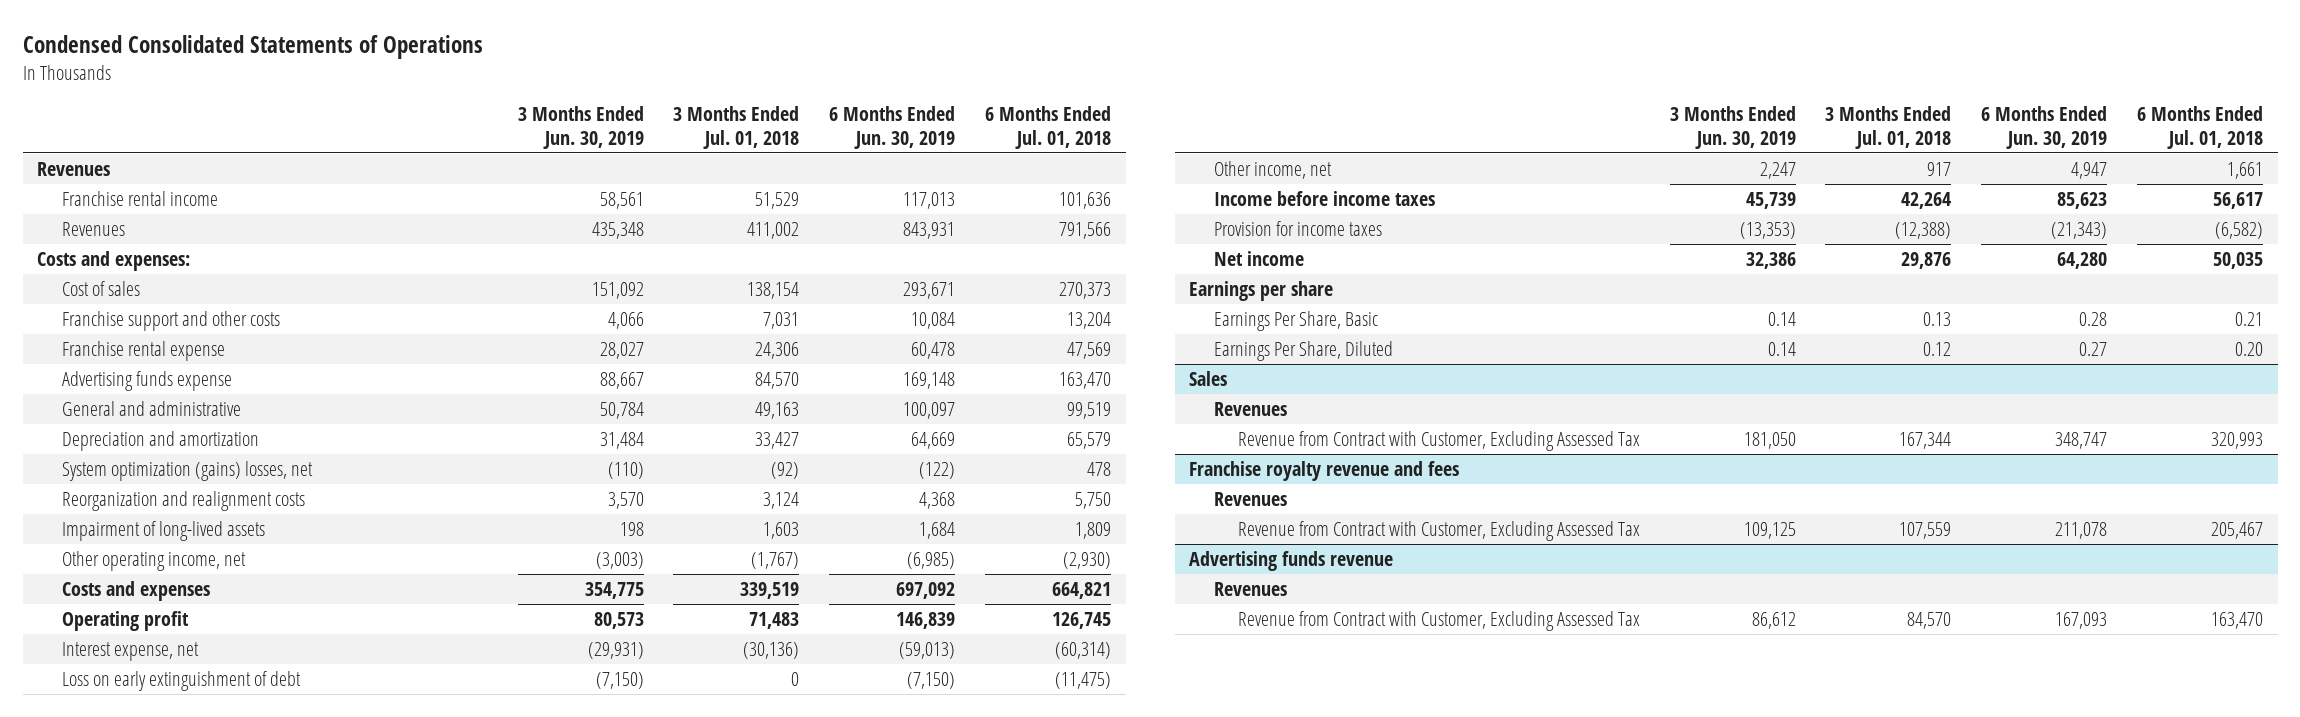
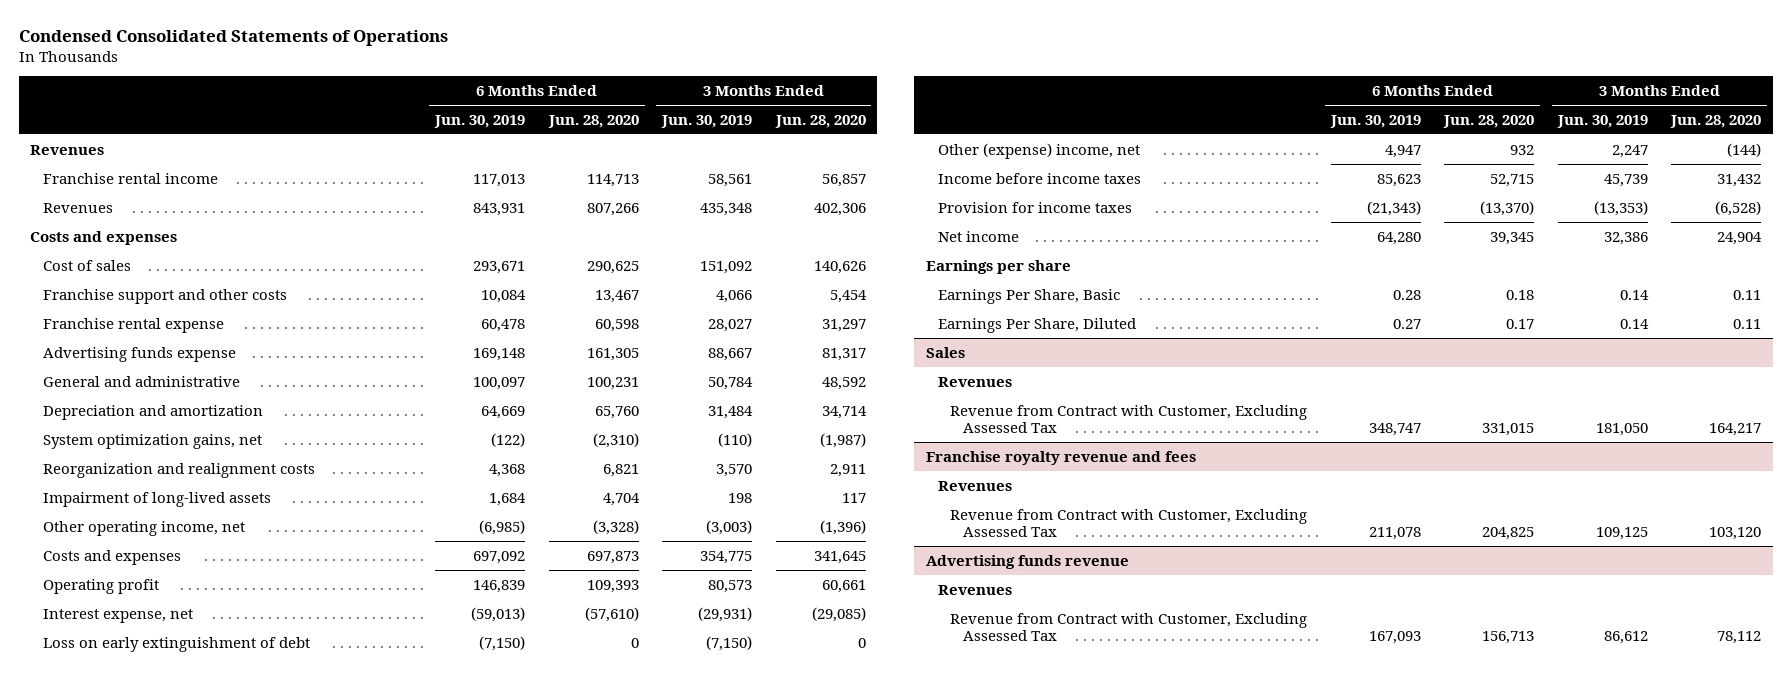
[673,106,800,149] 3 Months Ended Jul. 01, 2018 -> none
[984,106,1111,149] 6 Months Ended Jul. 01, 2018 -> none
none -> [547,114,639,128] Jun. 28, 2020
none -> [774,114,866,128] Jun. 28, 2020
[37,250,191,271] Costs and expenses: -> [30,230,178,245] Costs and expenses
[61,460,313,481] System optimization (gains) losses, net -> [42,433,262,449] System optimization gains, net
[1213,160,1332,179] Other income, net -> [938,142,1141,159] Other (expense) income, net

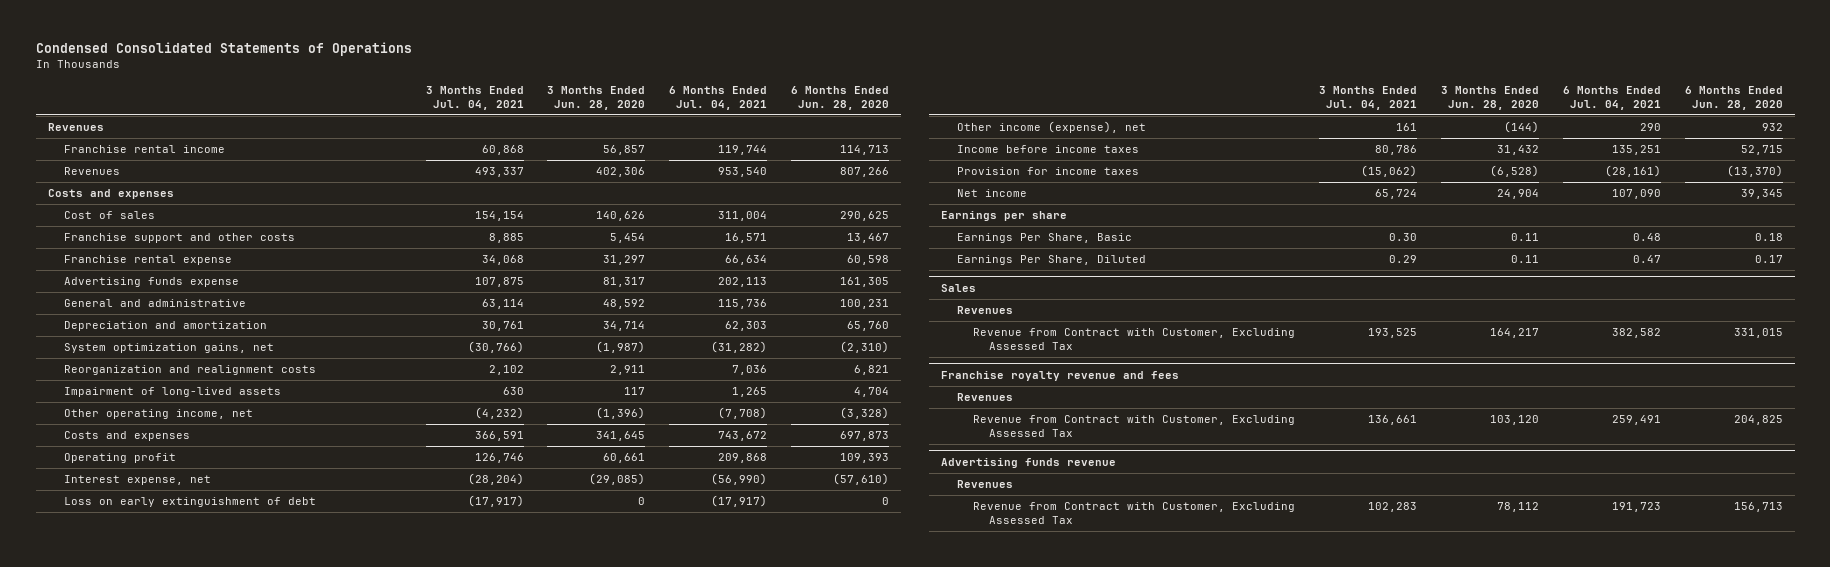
[434,114,526,128] Jun. 30, 2019 -> none
[661,114,753,128] Jun. 30, 2019 -> none
none -> [425,85,524,110] 3 Months Ended Jul. 04, 2021
none -> [669,85,768,110] 6 Months Ended Jul. 04, 2021
[938,142,1141,159] Other (expense) income, net -> [956,121,1146,134] Other income (expense), net

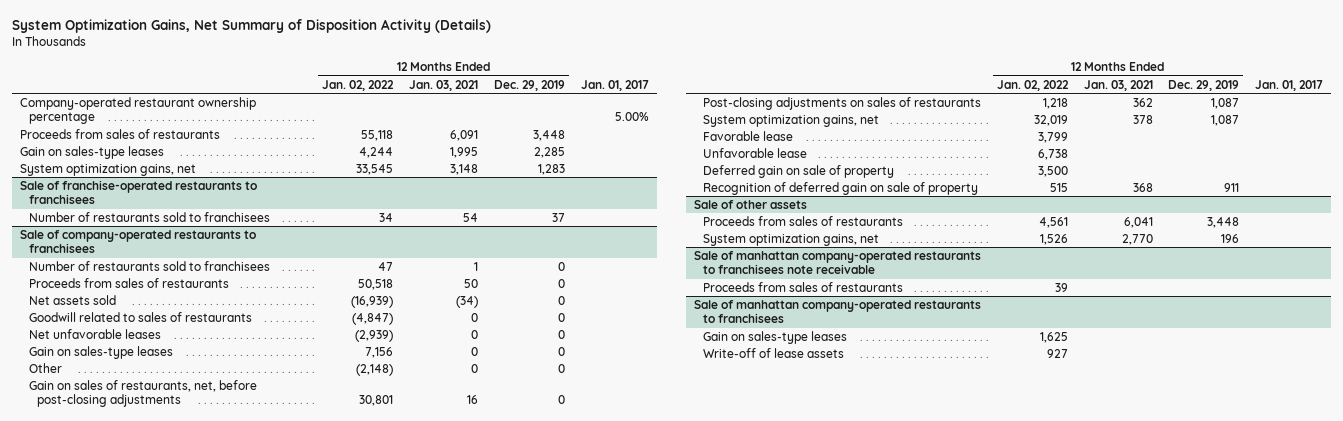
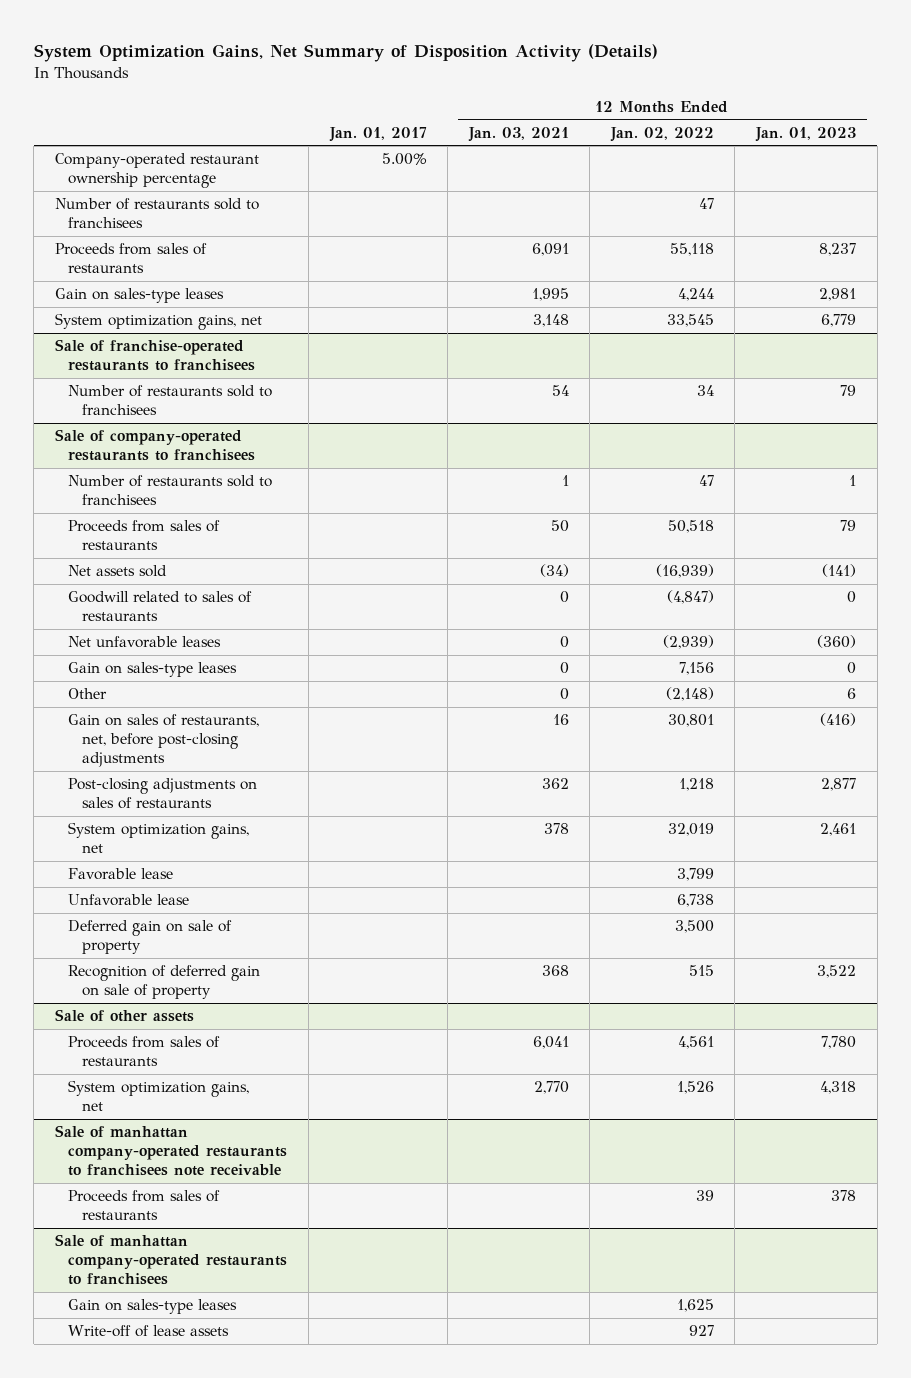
[493,79,565,91] Dec. 29, 2019 -> none
none -> [755,126,857,142] Jan. 01, 2023
none -> [54,198,259,229] Number of restaurants sold to franchisees

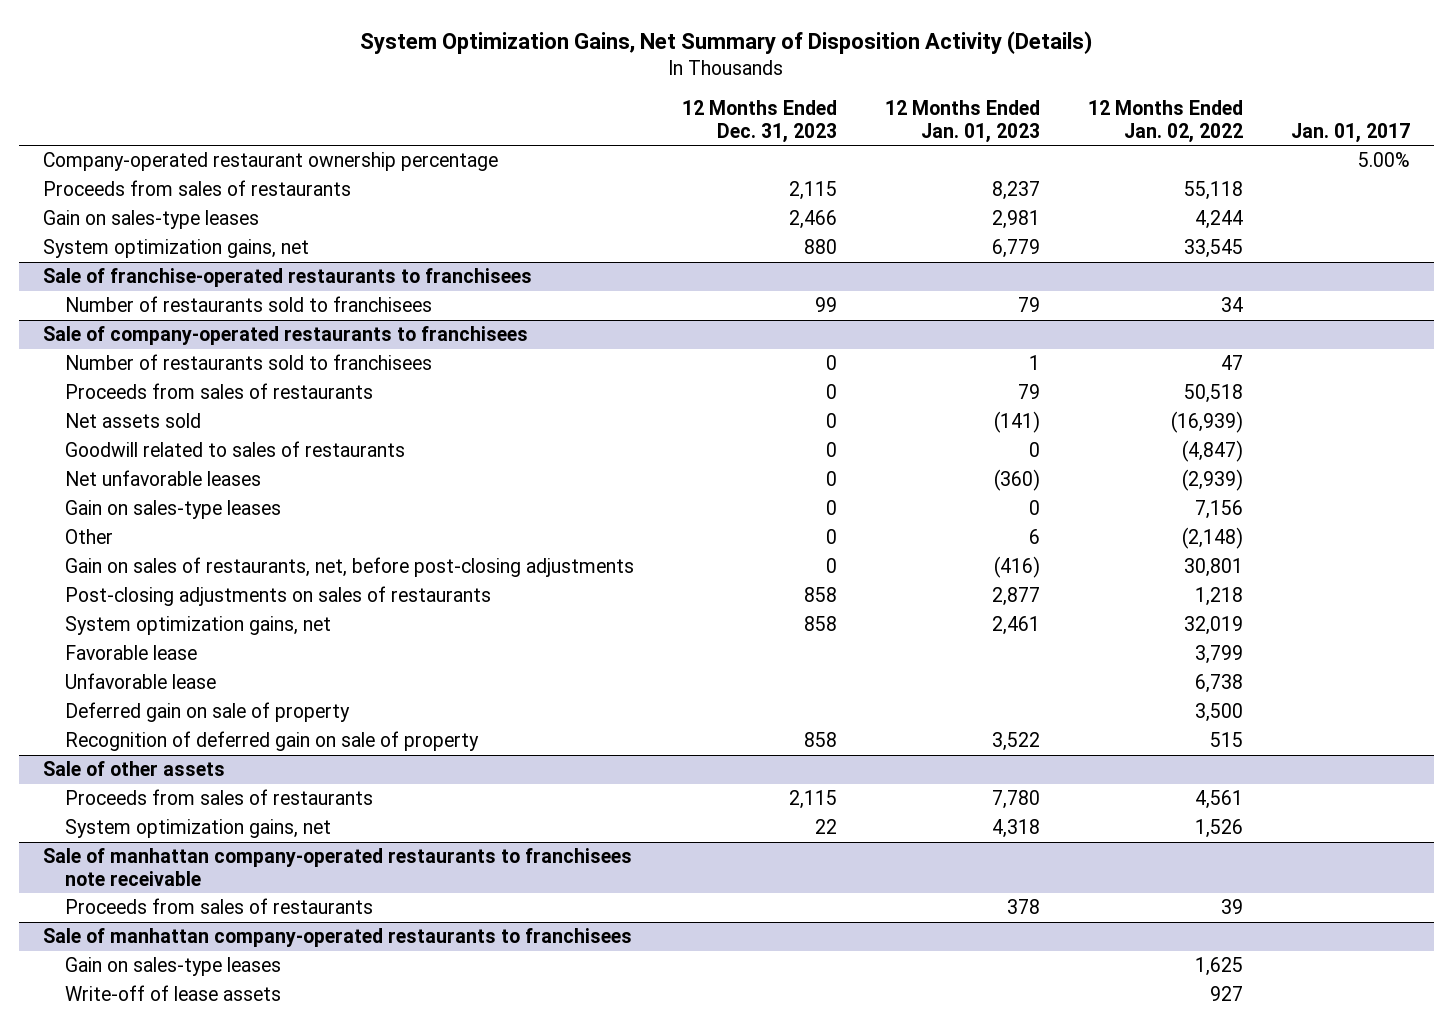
[467,126,569,142] Jan. 03, 2021 -> none
none -> [681,100,837,144] 12 Months Ended Dec. 31, 2023
[54,198,259,229] Number of restaurants sold to franchisees -> none

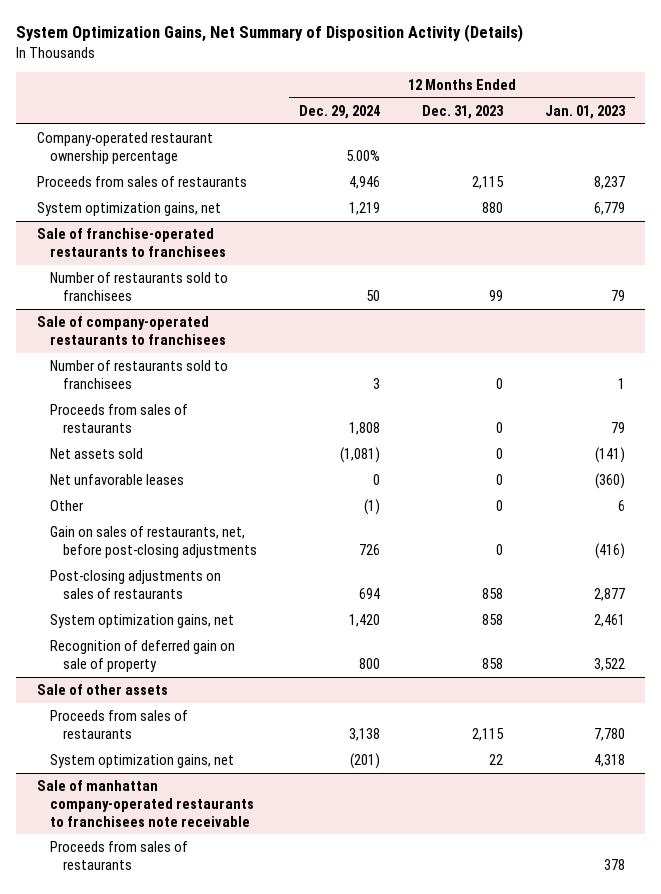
[1087,100,1243,144] 12 Months Ended Jan. 02, 2022 -> none
[1290,123,1410,144] Jan. 01, 2017 -> none
none -> [299,104,381,119] Dec. 29, 2024
[43,210,260,230] Gain on sales-type leases -> none
[64,441,405,458] Goodwill related to sales of restaurants -> none
[64,500,281,520] Gain on sales-type leases -> none
[64,645,197,661] Favorable lease -> none
[64,673,216,690] Unfavorable lease -> none
[64,702,350,723] Deferred gain on sale of property -> none
[43,928,633,948] Sale of manhattan company-operated restaurants to franchisees -> none
[64,957,281,977] Gain on sales-type leases -> none
[64,985,281,1002] Write-off of lease assets -> none

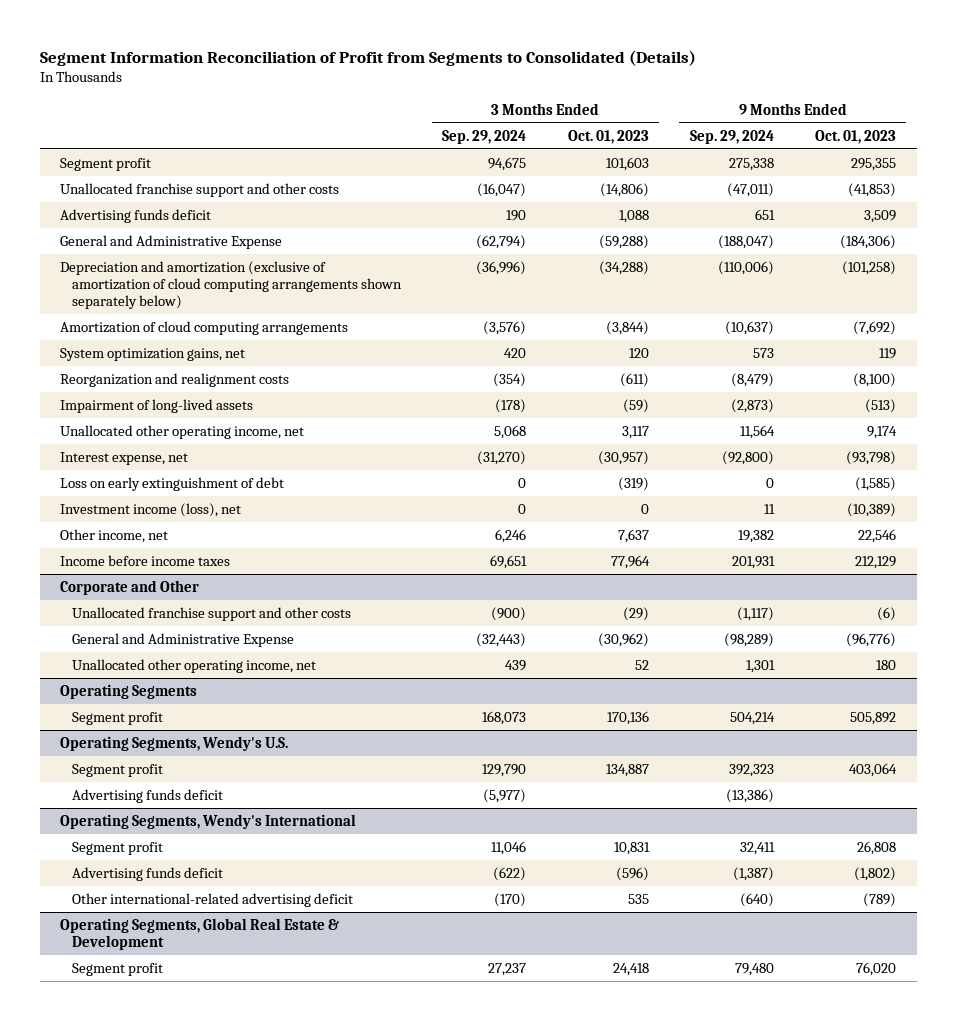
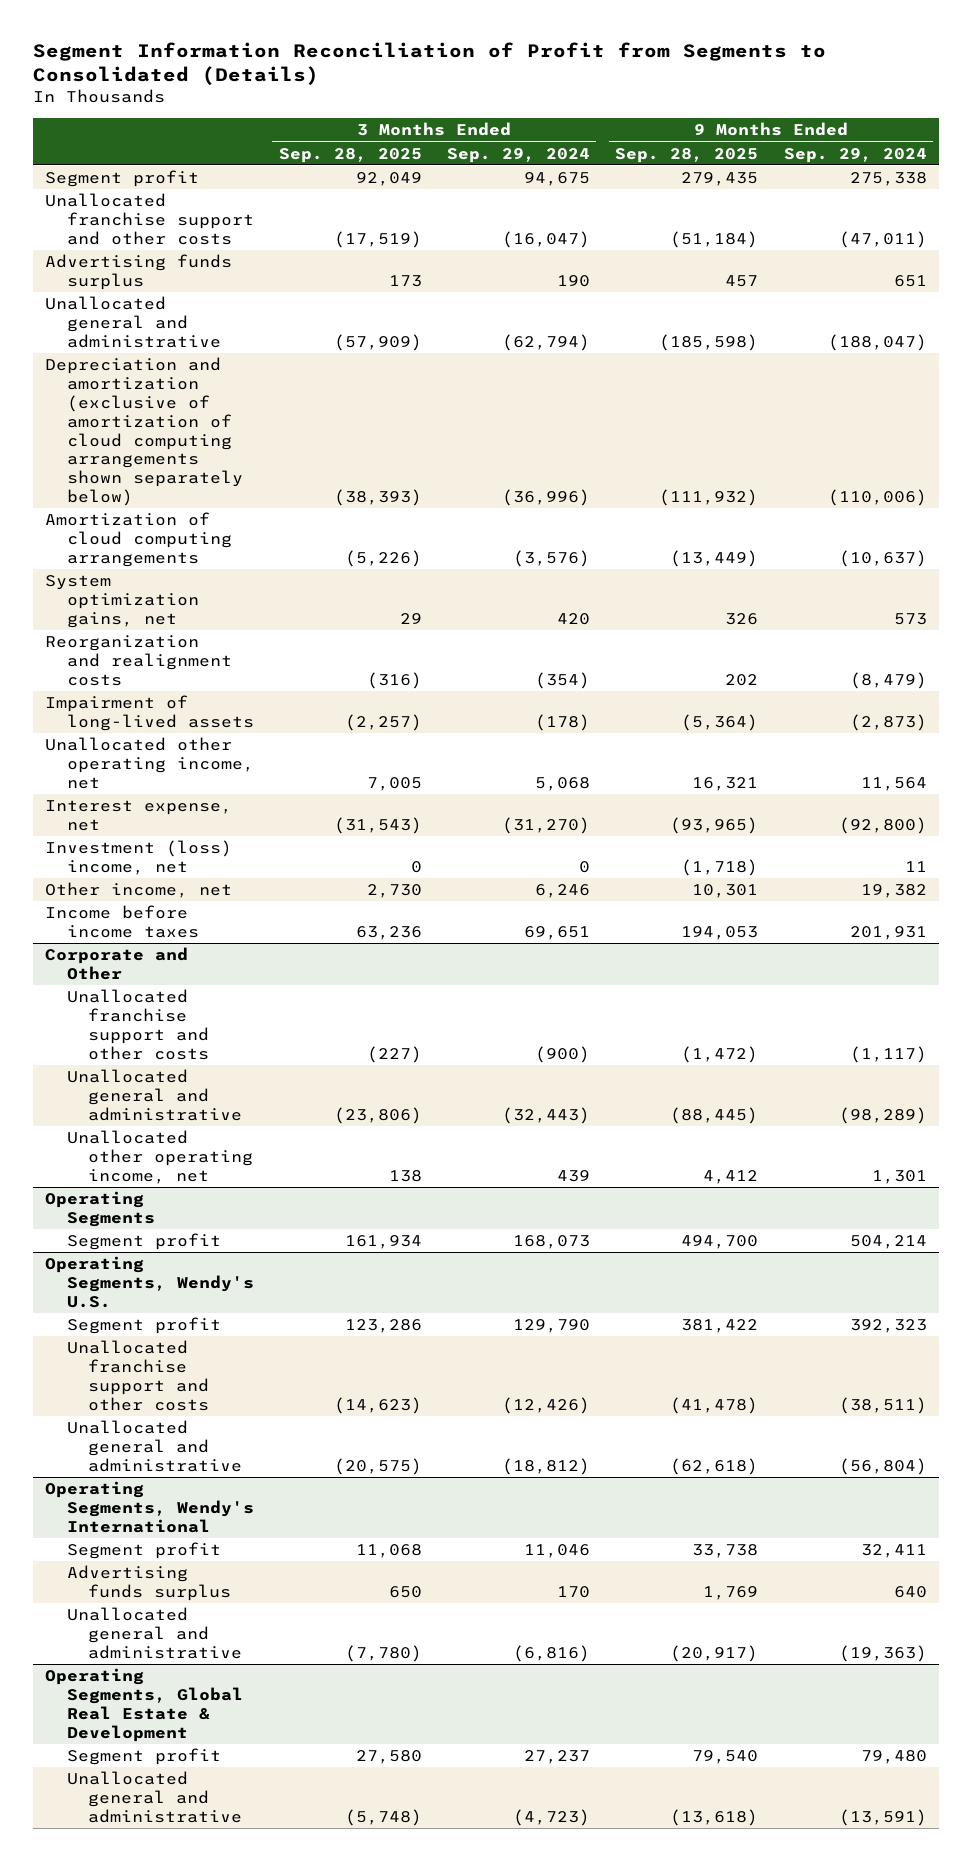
[567,129,649,144] Oct. 01, 2023 -> none
[815,129,897,144] Oct. 01, 2023 -> none
none -> [278,147,422,163] Sep. 28, 2025
none -> [615,147,759,163] Sep. 28, 2025
[60,208,212,223] Advertising funds deficit -> [45,254,233,291] Advertising funds surplus
[60,234,283,249] General and Administrative Expense -> [45,296,221,348] Unallocated general and administrative
[60,476,285,491] Loss on early extinguishment of debt -> none
[60,502,242,517] Investment income (loss), net -> [45,840,233,876] Investment (loss) income, net
[71,632,294,647] General and Administrative Expense -> [66,1069,242,1121] Unallocated general and administrative
[71,788,223,803] Advertising funds deficit -> none
none -> [66,1340,209,1411] Unallocated franchise support and other costs
none -> [66,1420,242,1472] Unallocated general and administrative
[71,892,353,907] Other international-related advertising deficit -> none
[71,866,223,881] Advertising funds deficit -> [66,1565,231,1602] Advertising funds surplus
[493,866,527,881] (622) -> [557,1586,591,1599] 170
[732,866,774,881] (1,387) -> [893,1586,927,1599] 640
none -> [66,1607,242,1659] Unallocated general and administrative
none -> [66,1771,242,1823] Unallocated general and administrative

